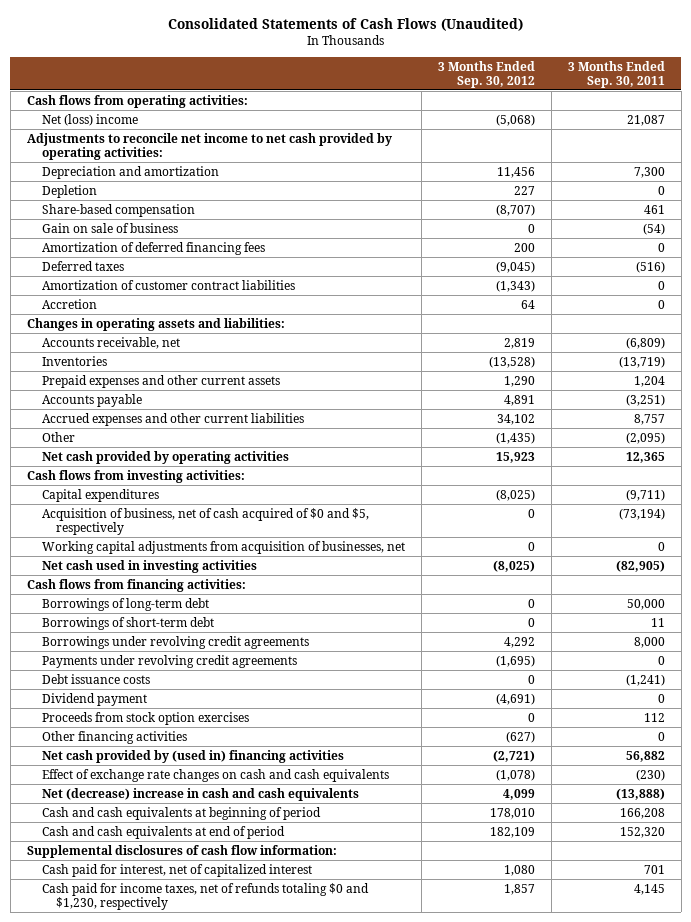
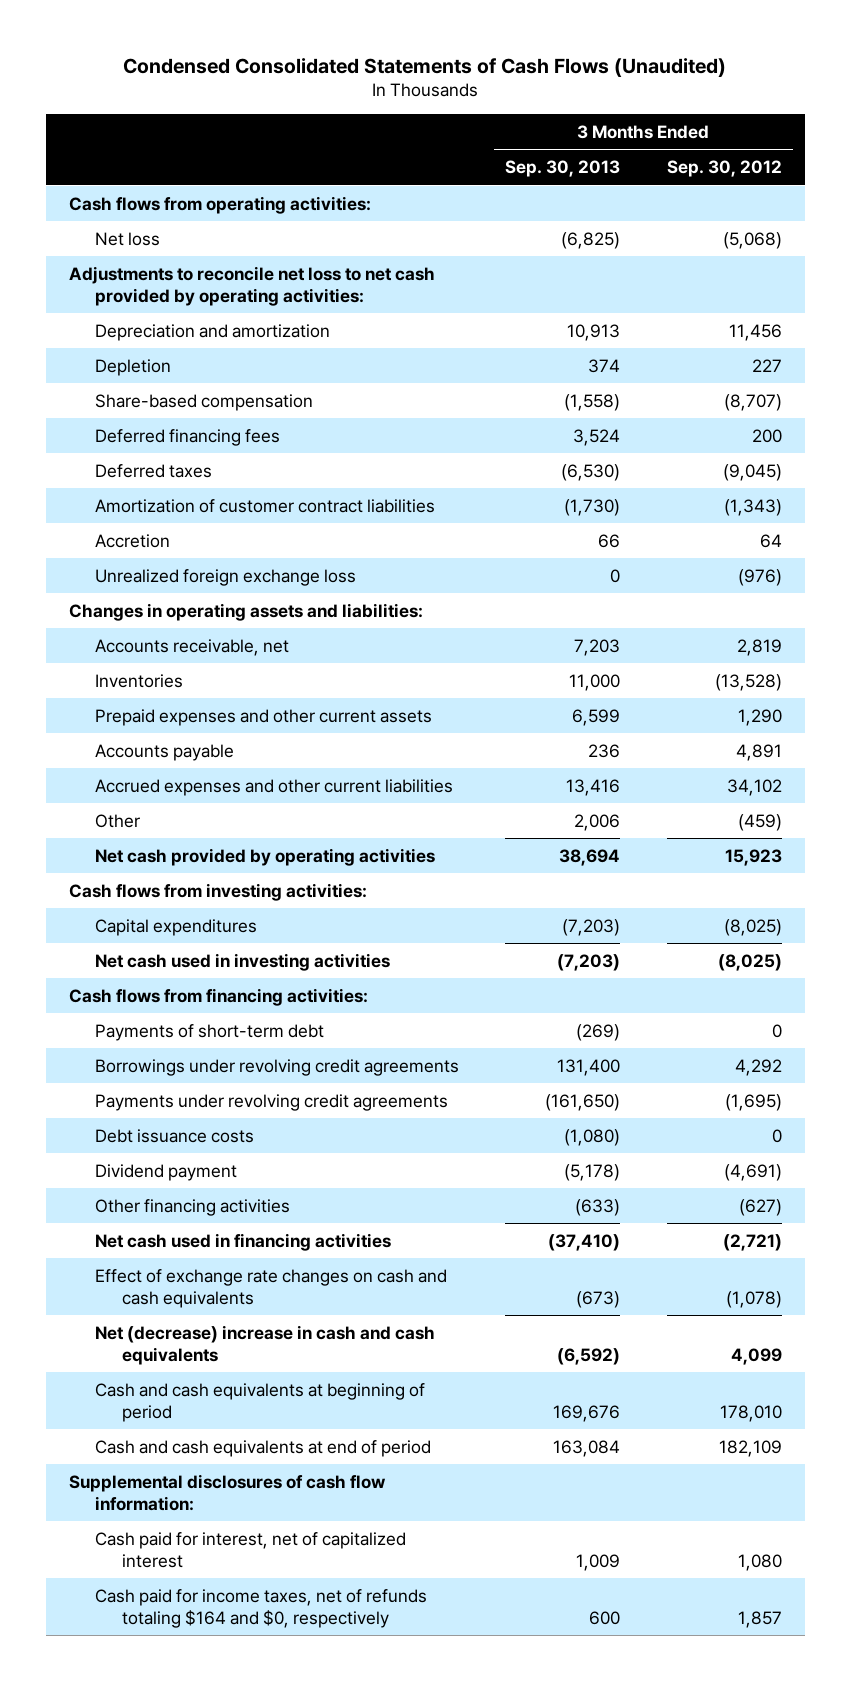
[167,17,523,31] Consolidated Statements of Cash Flows (Unaudited) -> [123,57,727,77] Condensed Consolidated Statements of Cash Flows (Unaudited)
[567,60,665,88] 3 Months Ended Sep. 30, 2011 -> none
none -> [505,160,621,178] Sep. 30, 2013
[41,113,138,126] Net (loss) income -> [95,231,161,246] Net loss
[26,132,392,160] Adjustments to reconcile net income to net cash provided by operating activities: -> [68,265,435,306] Adjustments to reconcile net loss to net cash provided by operating activities:
[41,222,178,233] Gain on sale of business -> none
[41,241,265,255] Amortization of deferred financing fees -> [95,428,281,446] Deferred financing fees
none -> [95,568,357,586] Unrealized foreign exchange loss
[495,431,535,444] (1,435) -> [737,813,782,831] (459)
[41,507,369,535] Acquisition of business, net of cash acquired of $0 and $5, respectively -> none
[41,540,405,554] Working capital adjustments from acquisition of businesses, net -> none
[41,597,209,611] Borrowings of long-term debt -> none
[41,616,214,630] Borrowings of short-term debt -> [95,1023,325,1041] Payments of short-term debt
[41,711,249,725] Proceeds from stock option exercises -> none
[41,749,344,763] Net cash provided by (used in) financing activities -> [95,1232,392,1251] Net cash used in financing activities
[41,882,369,910] Cash paid for income taxes, net of refunds totaling $0 and $1,230, respectively -> [95,1588,428,1628] Cash paid for income taxes, net of refunds totaling $164 and $0, respectively

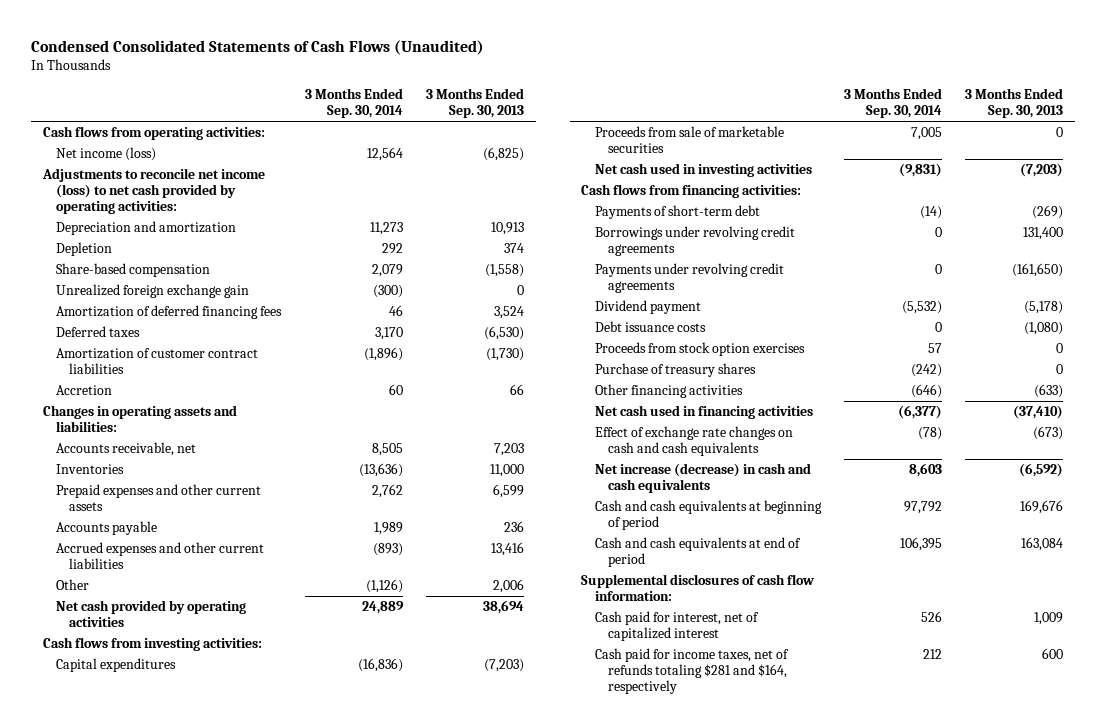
[666,160,782,178] Sep. 30, 2012 -> none
none -> [305,88,404,119] 3 Months Ended Sep. 30, 2014
[95,231,161,246] Net loss -> [56,147,157,162] Net income (loss)
[68,265,435,306] Adjustments to reconcile net loss to net cash provided by operating activities: -> [41,168,265,215] Adjustments to reconcile net income (loss) to net cash provided by operating activities:
none -> [56,284,250,299] Unrealized foreign exchange gain
[95,428,281,446] Deferred financing fees -> [56,305,283,320] Amortization of deferred financing fees
[95,568,357,586] Unrealized foreign exchange loss -> none
none -> [594,126,784,154] Proceeds from sale of marketable securities
[95,1128,255,1143] Debt issuance costs -> [594,321,706,333] Debt issuance costs
none -> [594,342,805,357] Proceeds from stock option exercises
none -> [594,363,756,378] Purchase of treasury shares
[95,1324,436,1365] Net (decrease) increase in cash and cash equivalents -> [594,463,811,494] Net increase (decrease) in cash and cash equivalents
[95,1588,428,1628] Cash paid for income taxes, net of refunds totaling $164 and $0, respectively -> [594,648,789,695] Cash paid for income taxes, net of refunds totaling $281 and $164, respectively

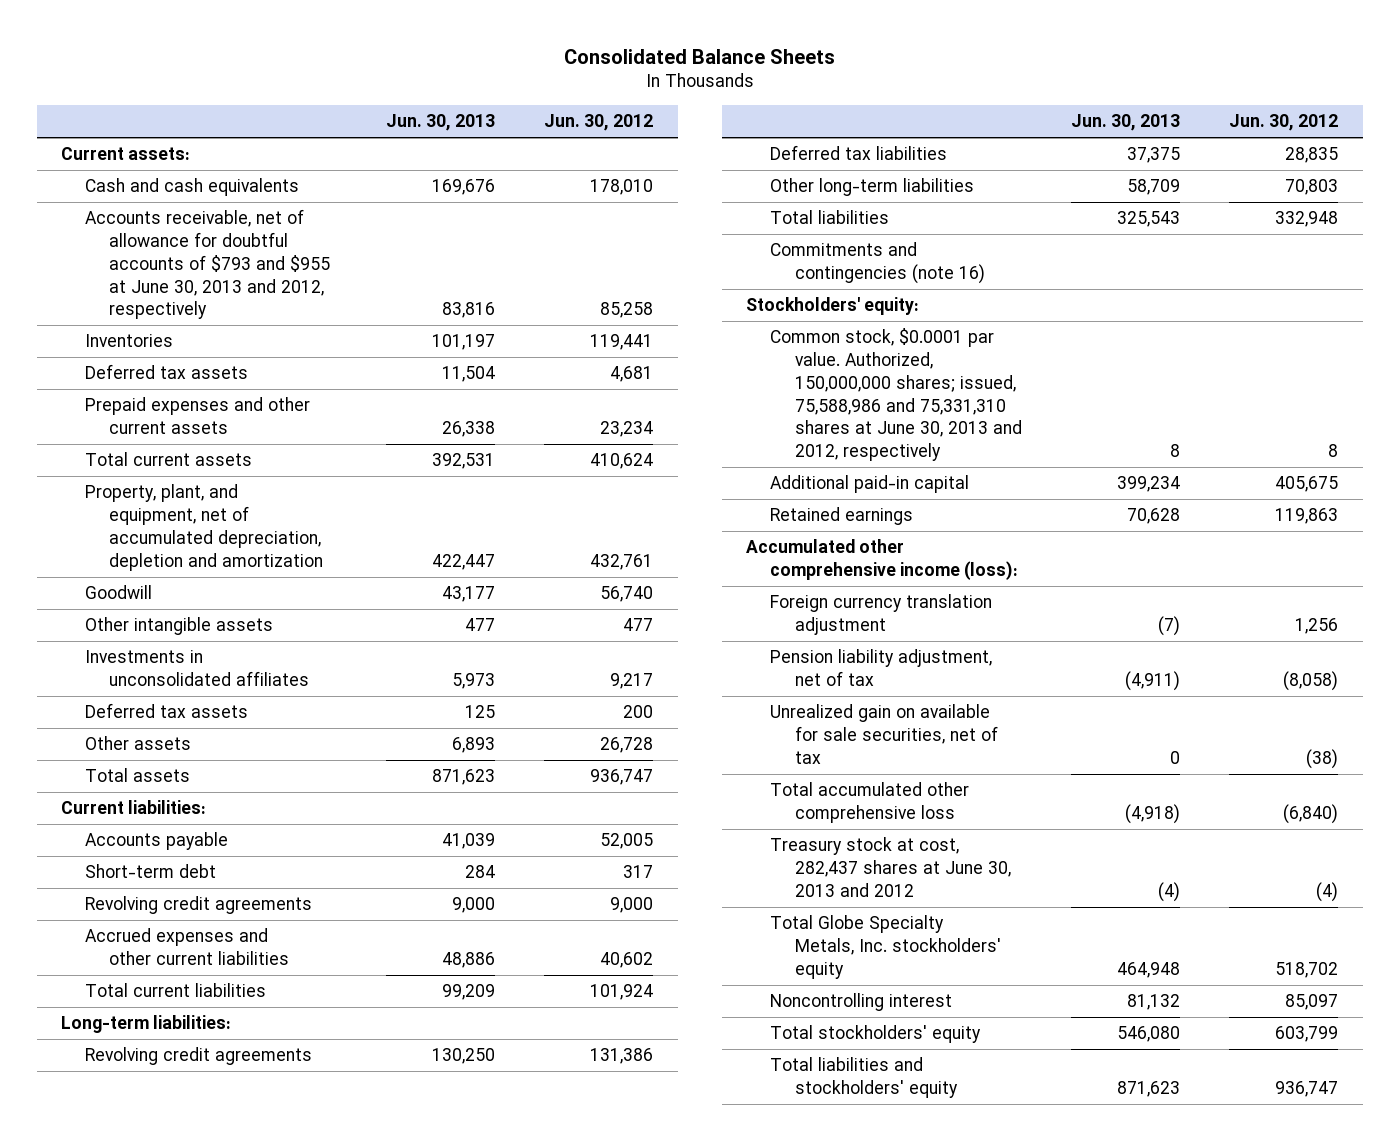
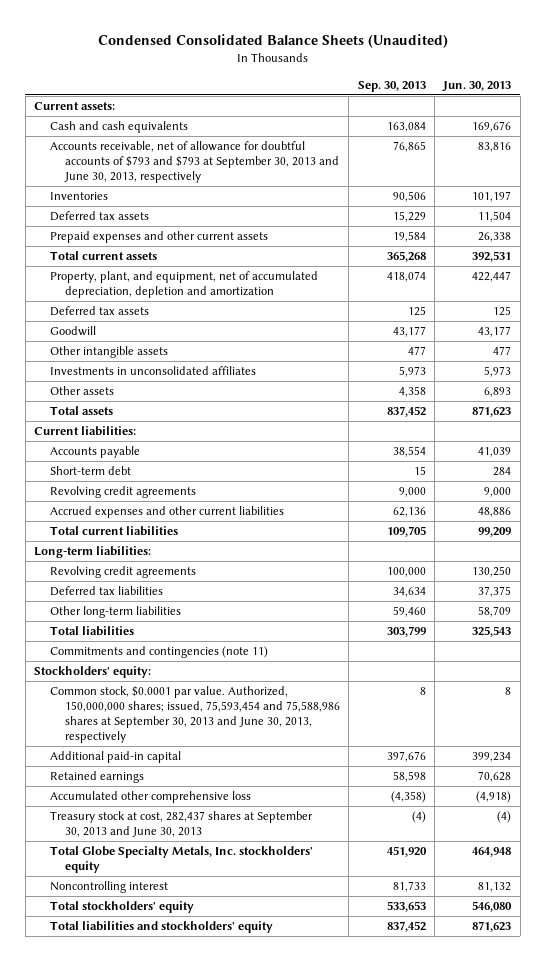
[563,48,835,64] Consolidated Balance Sheets -> [97,34,448,49] Condensed Consolidated Balance Sheets (Unaudited)
[544,114,654,132] Jun. 30, 2012 -> none
none -> [357,81,426,93] Sep. 30, 2013
[85,209,331,320] Accounts receivable, net of allowance for doubtful accounts of $793 and $955 at June 30, 2013 and 2012, respectively -> [49,141,340,184] Accounts receivable, net of allowance for doubtful accounts of $793 and $793 at September 30, 2013 and June 30, 2013, respectively
[85,703,249,719] Deferred tax assets -> [49,306,149,317] Deferred tax assets
[770,242,985,285] Commitments and contingencies (note 16) -> [49,646,268,659] Commitments and contingencies (note 11)
[770,328,1022,461] Common stock, $0.0001 par value. Authorized, 150,000,000 shares; issued, 75,588,986 and 75,331,310 shares at June 30, 2013 and 2012, respectively -> [49,686,341,744] Common stock, $0.0001 par value. Authorized, 150,000,000 shares; issued, 75,593,454 and 75,588,986 shares at September 30, 2013 and June 30, 2013, respectively
[746,539,1019,581] Accumulated other comprehensive income (loss): -> none
[770,594,993,636] Foreign currency translation adjustment -> none
[770,649,993,687] Pension liability adjustment, net of tax -> none
[770,704,998,764] Unrealized gain on available for sale securities, net of tax -> none
[770,782,970,824] Total accumulated other comprehensive loss -> [49,791,251,804] Accumulated other comprehensive loss
[770,837,1011,897] Treasury stock at cost, 282,437 shares at June 30, 2013 and 2012 -> [49,811,313,838] Treasury stock at cost, 282,437 shares at September 30, 2013 and June 30, 2013

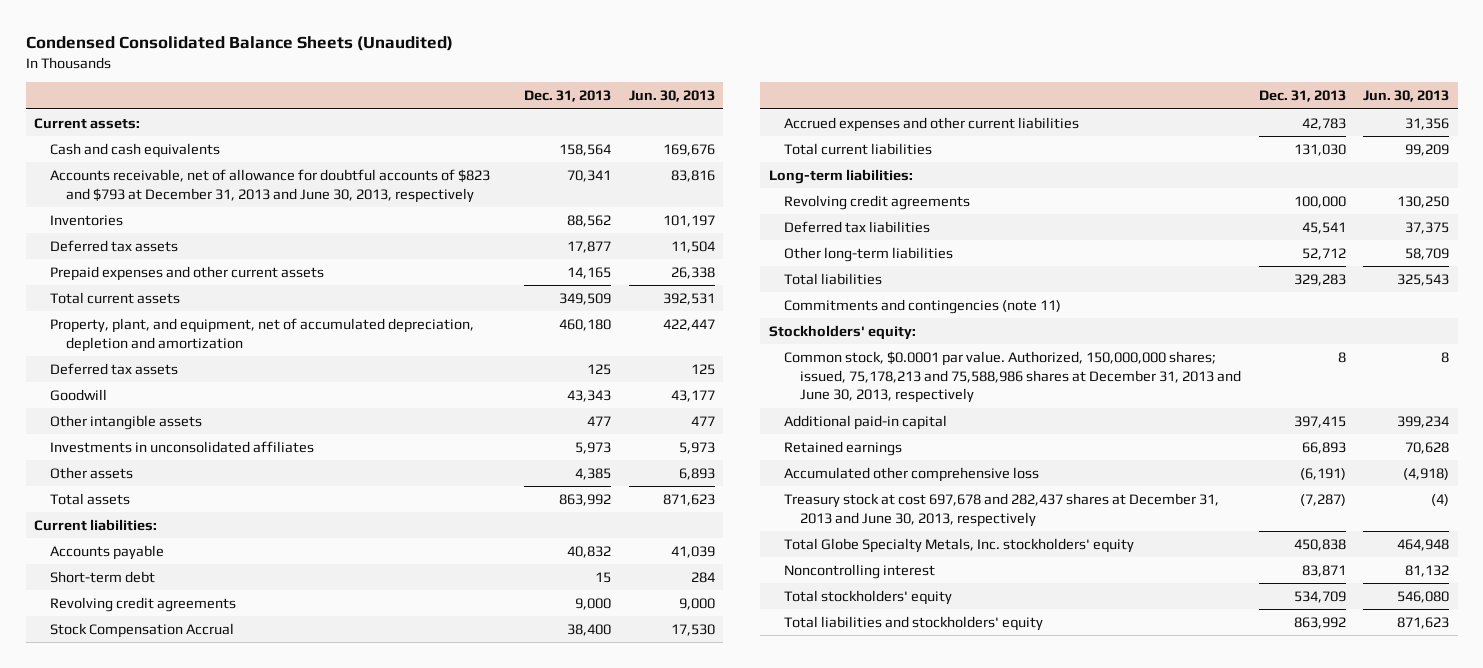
[357,81,426,93] Sep. 30, 2013 -> none
none -> [524,90,612,103] Dec. 31, 2013
[49,141,340,184] Accounts receivable, net of allowance for doubtful accounts of $793 and $793 at September 30, 2013 and June 30, 2013, respectively -> [50,168,491,203] Accounts receivable, net of allowance for doubtful accounts of $823 and $793 at December 31, 2013 and June 30, 2013, respectively
none -> [50,622,235,638] Stock Compensation Accrual
[478,507,512,518] 48,886 -> [1405,117,1450,130] 31,356
[49,686,341,744] Common stock, $0.0001 par value. Authorized, 150,000,000 shares; issued, 75,593,454 and 75,588,986 shares at September 30, 2013 and June 30, 2013, respectively -> [784,350,1242,404] Common stock, $0.0001 par value. Authorized, 150,000,000 shares; issued, 75,178,213 and 75,588,986 shares at December 31, 2013 and June 30, 2013, respectively
[49,811,313,838] Treasury stock at cost, 282,437 shares at September 30, 2013 and June 30, 2013 -> [784,492,1220,527] Treasury stock at cost 697,678 and 282,437 shares at December 31, 2013 and June 30, 2013, respectively

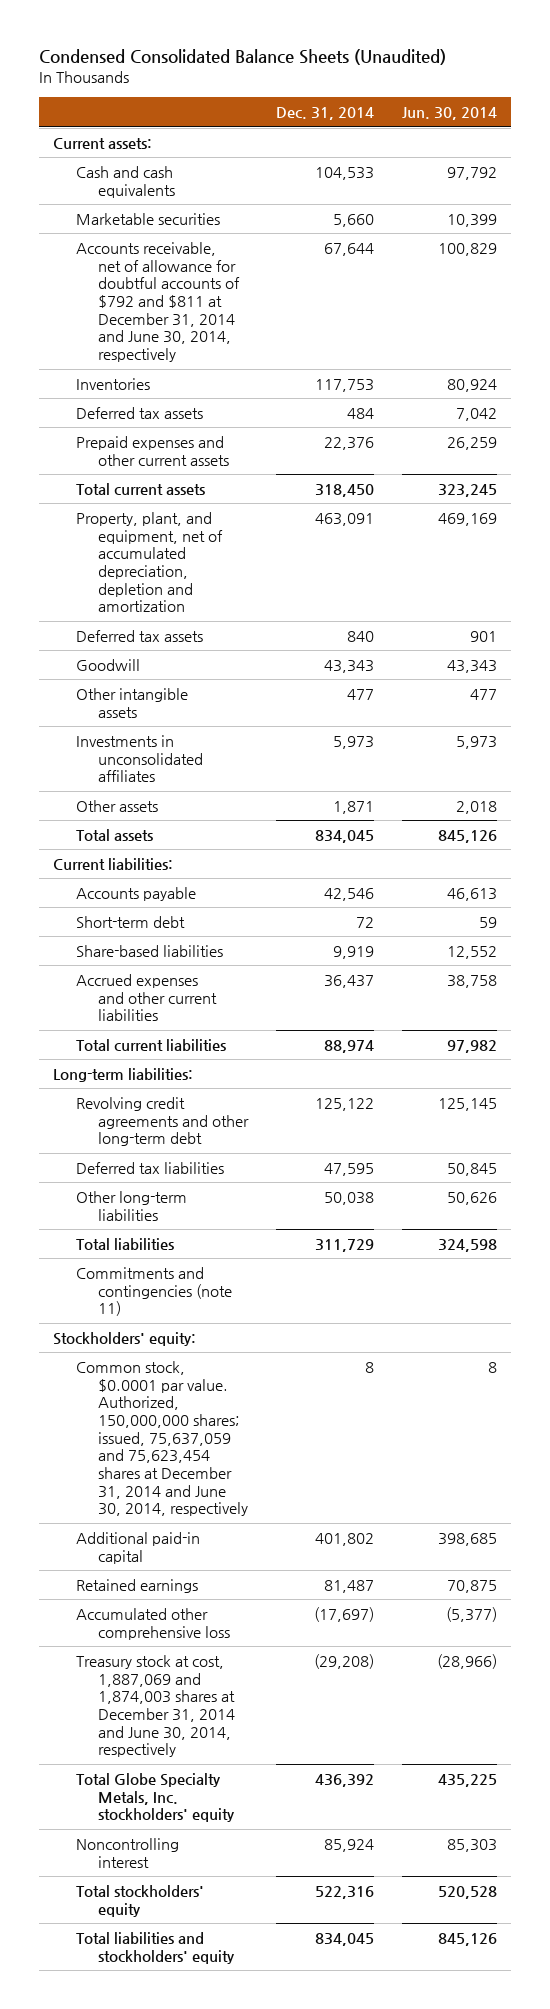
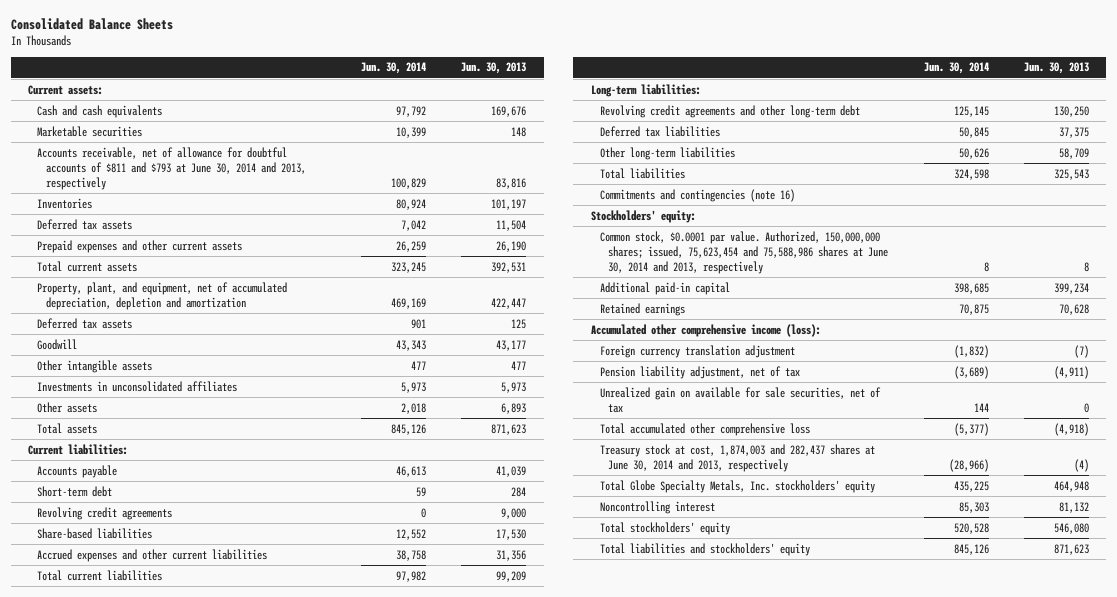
[39,49,447,66] Condensed Consolidated Balance Sheets (Unaudited) -> [10,18,173,31] Consolidated Balance Sheets
[276,107,375,121] Dec. 31, 2014 -> none
none -> [461,62,527,75] Jun. 30, 2013
[75,241,241,362] Accounts receivable, net of allowance for doubtful accounts of $792 and $811 at December 31, 2014 and June 30, 2014, respectively -> [37,146,306,190] Accounts receivable, net of allowance for doubtful accounts of $811 and $793 at June 30, 2014 and 2013, respectively
none -> [37,506,173,520] Revolving credit agreements
[75,1266,233,1317] Commitments and contingencies (note 11) -> [599,188,795,202] Commitments and contingencies (note 16)
[75,1360,249,1517] Common stock, $0.0001 par value. Authorized, 150,000,000 shares; issued, 75,637,059 and 75,623,454 shares at December 31, 2014 and June 30, 2014, respectively -> [599,230,889,274] Common stock, $0.0001 par value. Authorized, 150,000,000 shares; issued, 75,623,454 and 75,588,986 shares at June 30, 2014 and 2013, respectively
none -> [590,323,821,337] Accumulated other comprehensive income (loss):
none -> [599,344,795,358] Foreign currency translation adjustment
none -> [599,365,800,379] Pension liability adjustment, net of tax
none -> [599,386,881,413] Unrealized gain on available for sale securities, net of tax
[75,1607,231,1640] Accumulated other comprehensive loss -> [599,422,810,436] Total accumulated other comprehensive loss
[75,1654,236,1758] Treasury stock at cost, 1,887,069 and 1,874,003 shares at December 31, 2014 and June 30, 2014, respectively -> [599,443,875,472] Treasury stock at cost, 1,874,003 and 282,437 shares at June 30, 2014 and 2013, respectively

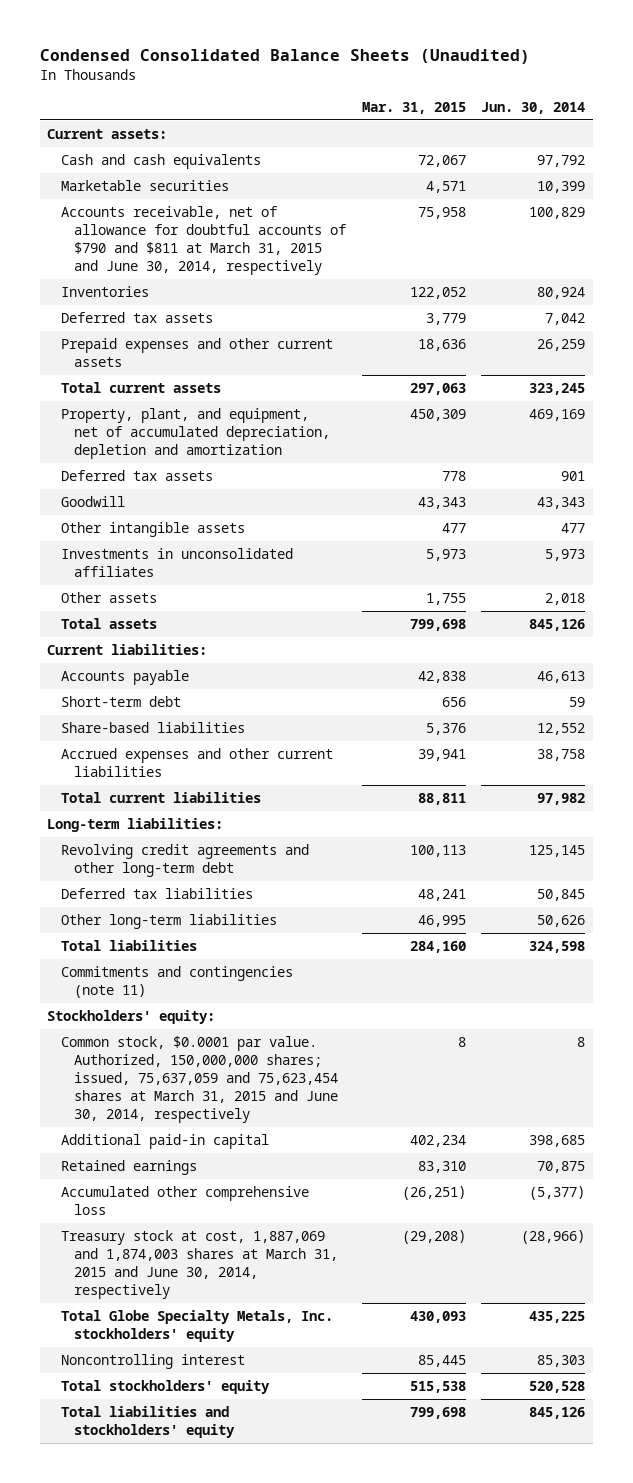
[10,18,173,31] Consolidated Balance Sheets -> [39,49,530,65] Condensed Consolidated Balance Sheets (Unaudited)
[461,62,527,75] Jun. 30, 2013 -> none
none -> [361,101,466,114] Mar. 31, 2015
[37,146,306,190] Accounts receivable, net of allowance for doubtful accounts of $811 and $793 at June 30, 2014 and 2013, respectively -> [60,205,347,275] Accounts receivable, net of allowance for doubtful accounts of $790 and $811 at March 31, 2015 and June 30, 2014, respectively
[37,506,173,520] Revolving credit agreements -> none
[599,188,795,202] Commitments and contingencies (note 16) -> [60,965,293,998] Commitments and contingencies (note 11)
[599,230,889,274] Common stock, $0.0001 par value. Authorized, 150,000,000 shares; issued, 75,623,454 and 75,588,986 shares at June 30, 2014 and 2013, respectively -> [60,1035,339,1123] Common stock, $0.0001 par value. Authorized, 150,000,000 shares; issued, 75,637,059 and 75,623,454 shares at March 31, 2015 and June 30, 2014, respectively
[590,323,821,337] Accumulated other comprehensive income (loss): -> none
[599,344,795,358] Foreign currency translation adjustment -> none
[599,365,800,379] Pension liability adjustment, net of tax -> none
[599,386,881,413] Unrealized gain on available for sale securities, net of tax -> none
[599,422,810,436] Total accumulated other comprehensive loss -> [60,1185,309,1215] Accumulated other comprehensive loss
[599,443,875,472] Treasury stock at cost, 1,874,003 and 282,437 shares at June 30, 2014 and 2013, respectively -> [60,1229,339,1299] Treasury stock at cost, 1,887,069 and 1,874,003 shares at March 31, 2015 and June 30, 2014, respectively

